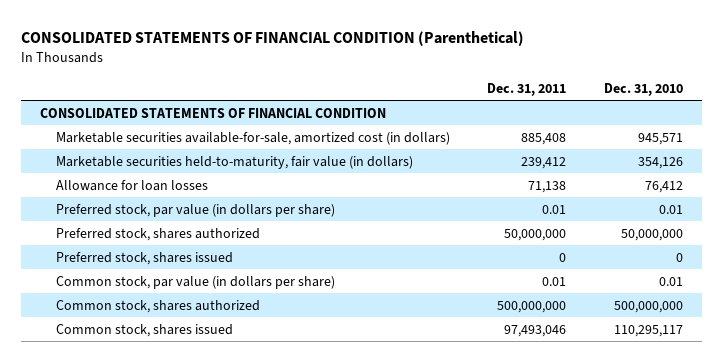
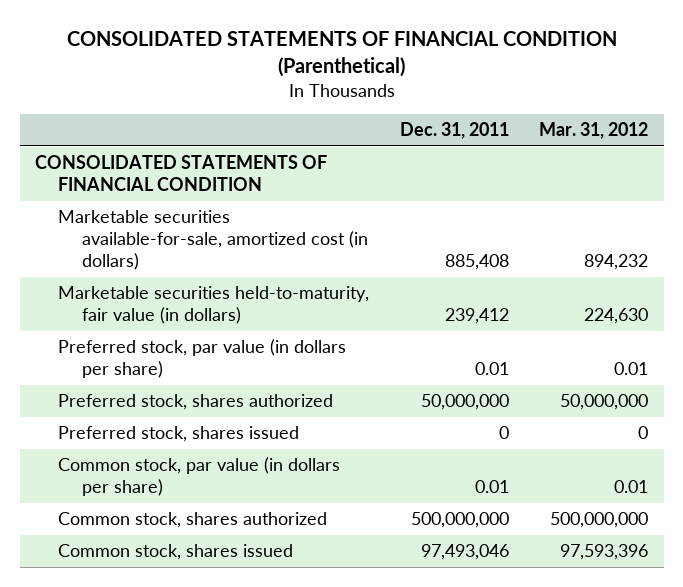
[604,82,684,96] Dec. 31, 2010 -> none
none -> [539,121,649,139] Mar. 31, 2012
[55,179,208,191] Allowance for loan losses -> none

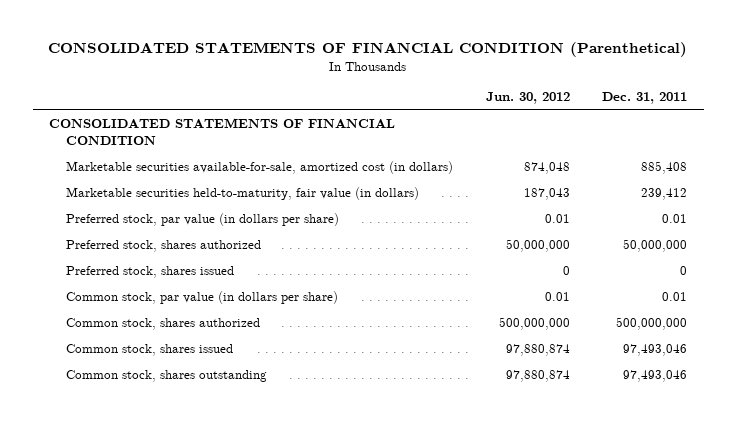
[539,121,649,139] Mar. 31, 2012 -> none
none -> [485,92,570,105] Jun. 30, 2012
none -> [65,370,267,383] Common stock, shares outstanding

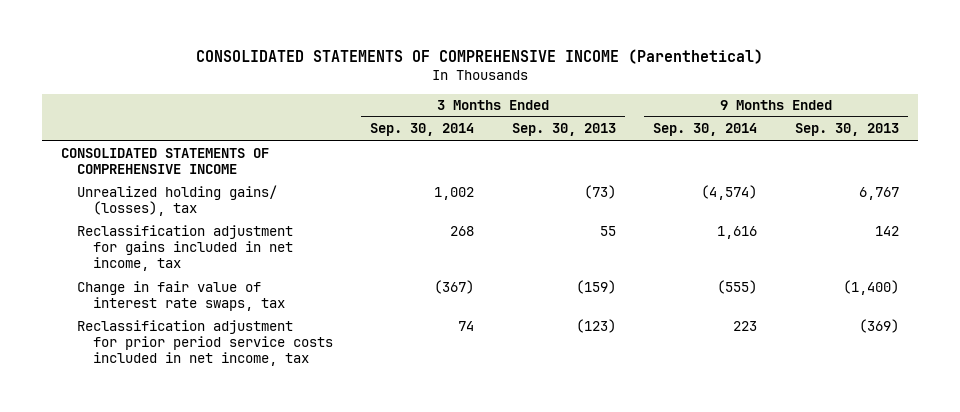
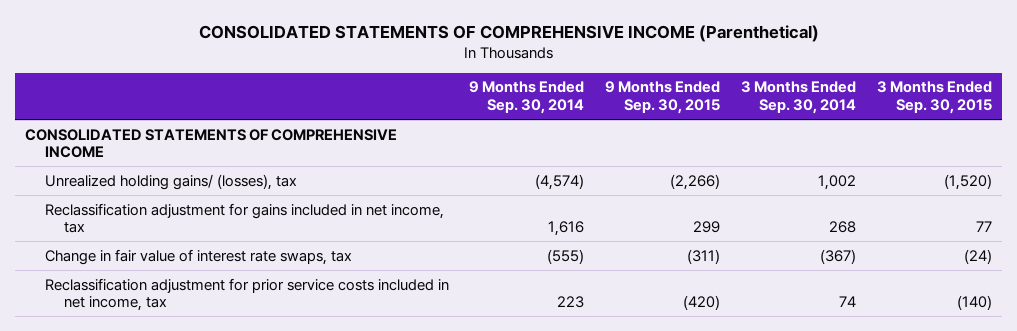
[511,123,616,137] Sep. 30, 2013 -> none
[794,123,899,137] Sep. 30, 2013 -> none
none -> [605,81,721,114] 9 Months Ended Sep. 30, 2015
none -> [876,81,992,114] 3 Months Ended Sep. 30, 2015
[76,319,333,366] Reclassification adjustment for prior period service costs included in net income, tax -> [44,277,449,312] Reclassification adjustment for prior service costs included in net income, tax

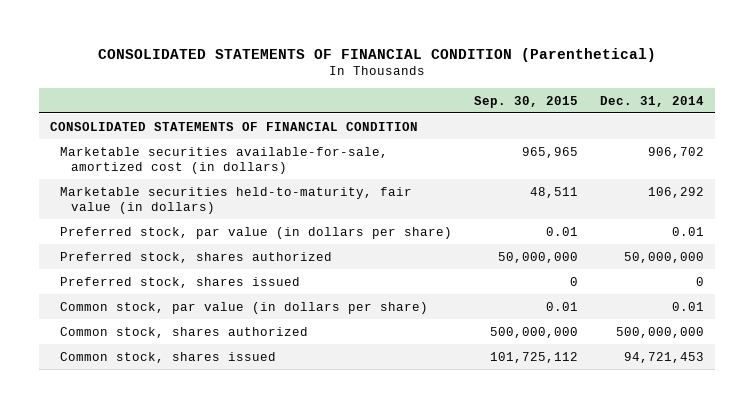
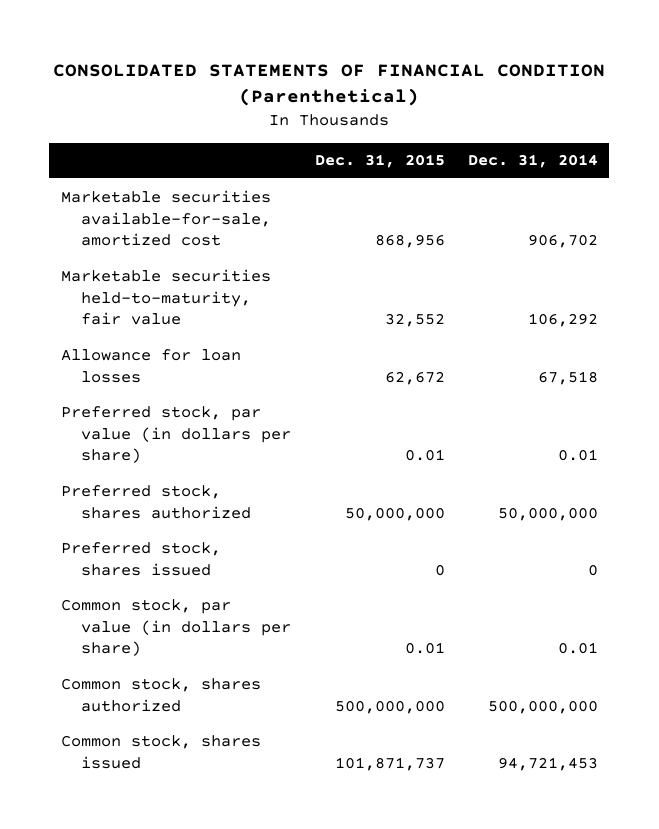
[474,95,579,108] Sep. 30, 2015 -> none
none -> [314,154,445,169] Dec. 31, 2015
[50,121,419,131] CONSOLIDATED STATEMENTS OF FINANCIAL CONDITION -> none
[60,146,389,175] Marketable securities available-for-sale, amortized cost (in dollars) -> [60,189,272,247] Marketable securities available-for-sale, amortized cost
[60,186,413,215] Marketable securities held-to-maturity, fair value (in dollars) -> [60,268,271,326] Marketable securities held-to-maturity, fair value
none -> [60,348,241,383] Allowance for loan losses

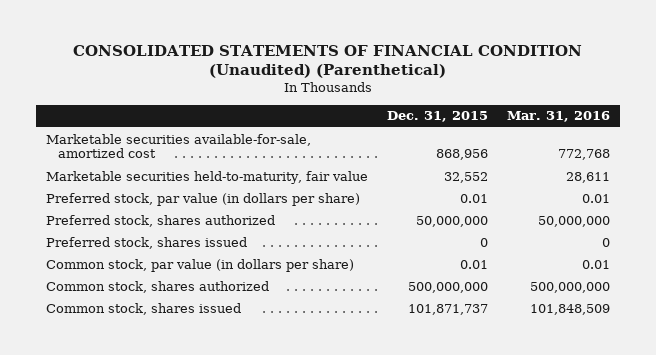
[53,63,606,107] CONSOLIDATED STATEMENTS OF FINANCIAL CONDITION (Parenthetical) -> [73,44,583,79] CONSOLIDATED STATEMENTS OF FINANCIAL CONDITION (Unaudited) (Parenthetical)
[467,154,598,169] Dec. 31, 2014 -> none
none -> [507,111,611,123] Mar. 31, 2016
[60,348,241,383] Allowance for loan losses -> none

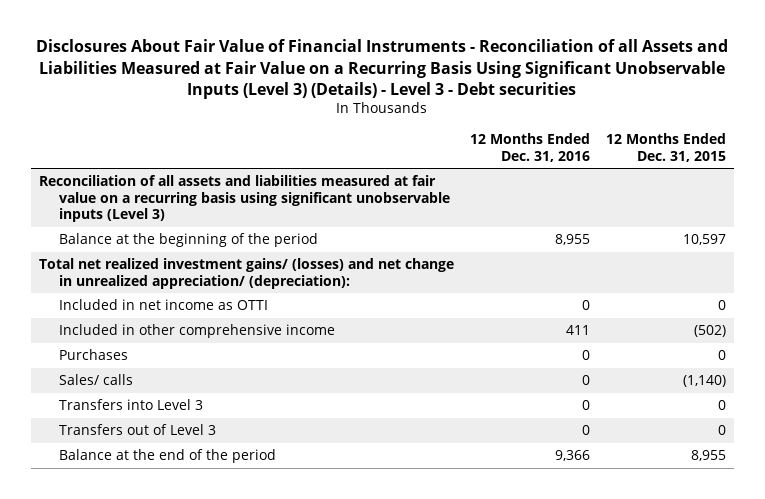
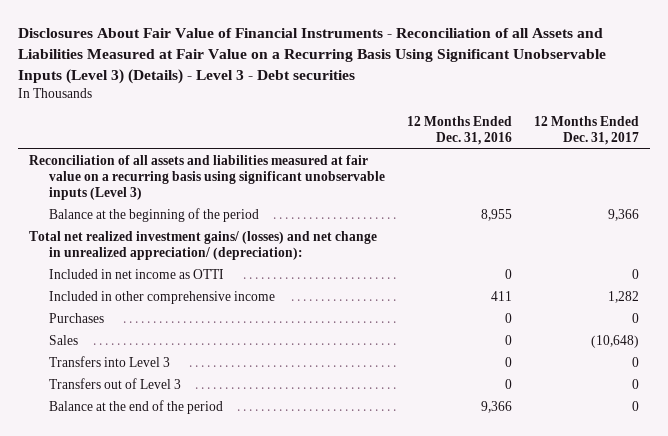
[605,133,726,162] 12 Months Ended Dec. 31, 2015 -> none
none -> [534,116,640,146] 12 Months Ended Dec. 31, 2017
[58,374,133,386] Sales/ calls -> [48,335,78,346] Sales

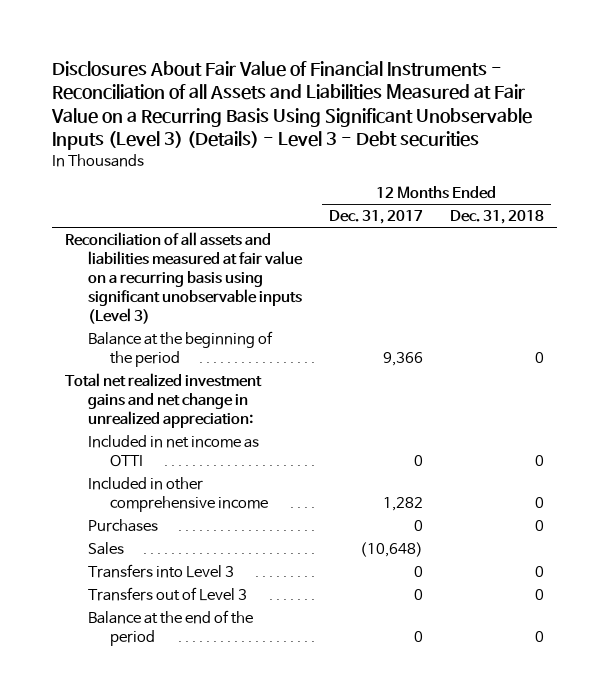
[406,116,512,146] 12 Months Ended Dec. 31, 2016 -> none
none -> [449,210,544,225] Dec. 31, 2018
[28,231,377,261] Total net realized investment gains/ (losses) and net change in unrealized appreciation/ (depreciation): -> [65,373,263,428] Total net realized investment gains and net change in unrealized appreciation:

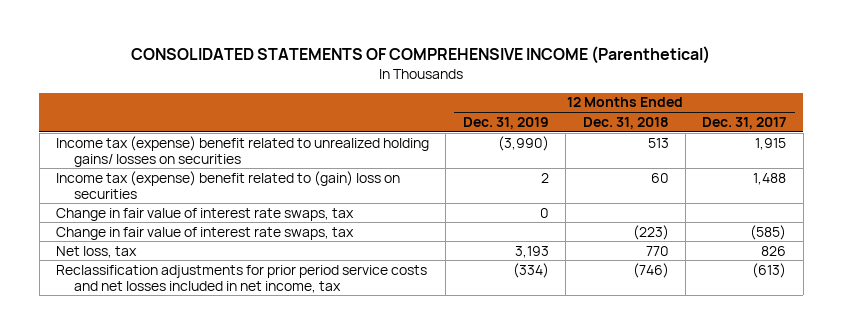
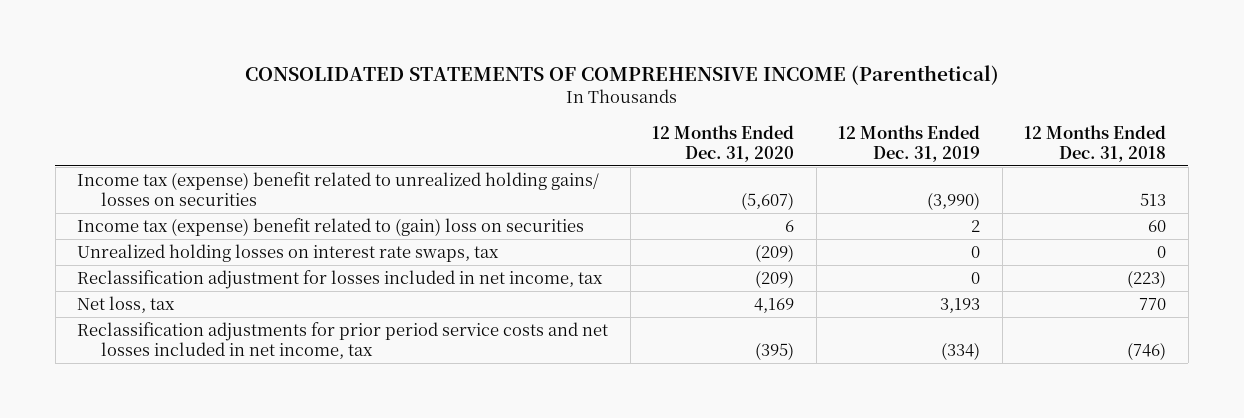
[702,116,787,129] Dec. 31, 2017 -> none
none -> [652,124,795,162] 12 Months Ended Dec. 31, 2020
[55,207,354,221] Change in fair value of interest rate swaps, tax -> none
[55,226,354,240] Change in fair value of interest rate swaps, tax -> none
none -> [77,243,500,262] Unrealized holding losses on interest rate swaps, tax
none -> [77,269,604,289] Reclassification adjustment for losses included in net income, tax

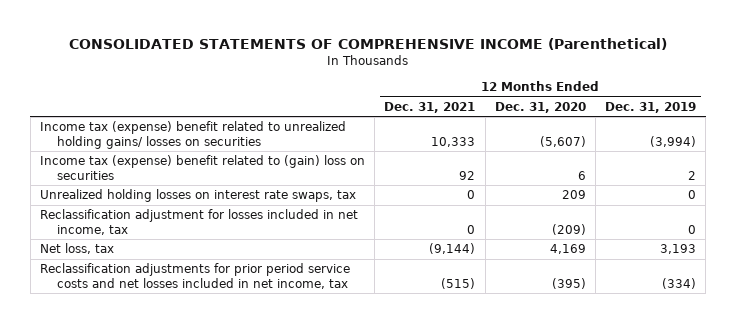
[1024,124,1167,162] 12 Months Ended Dec. 31, 2018 -> none
none -> [384,101,476,113] Dec. 31, 2021
[927,192,981,211] (3,990) -> [650,135,697,147] (3,994)
[755,243,795,262] (209) -> [561,190,586,200] 209

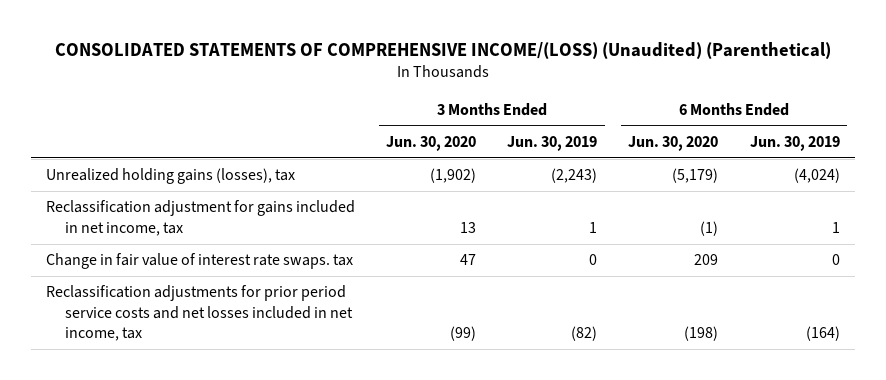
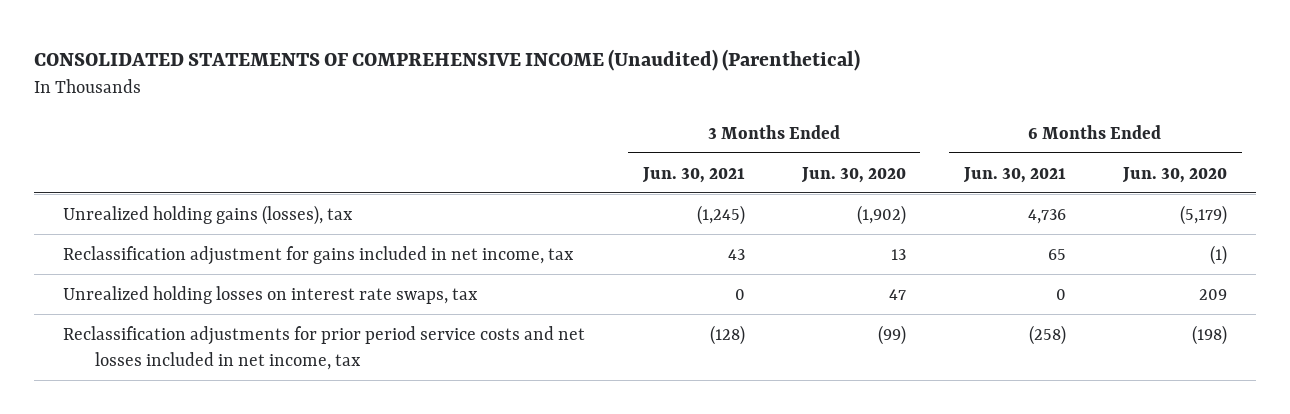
[54,41,831,59] CONSOLIDATED STATEMENTS OF COMPREHENSIVE INCOME/(LOSS) (Unaudited) (Parenthetical) -> [34,48,861,71] CONSOLIDATED STATEMENTS OF COMPREHENSIVE INCOME (Unaudited) (Parenthetical)
[507,136,598,152] Jun. 30, 2019 -> none
[749,136,840,152] Jun. 30, 2019 -> none
none -> [641,166,745,183] Jun. 30, 2021
none -> [962,166,1066,183] Jun. 30, 2021
[46,253,354,270] Change in fair value of interest rate swaps. tax -> [62,285,478,304] Unrealized holding losses on interest rate swaps, tax

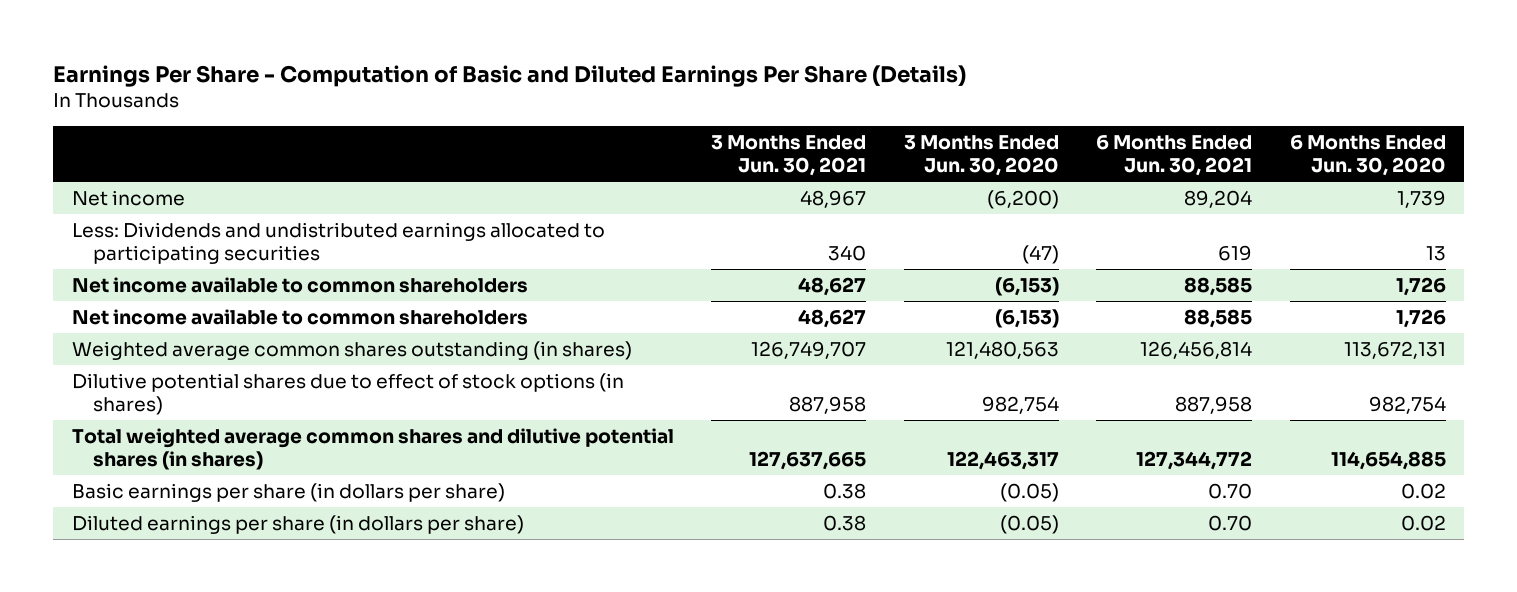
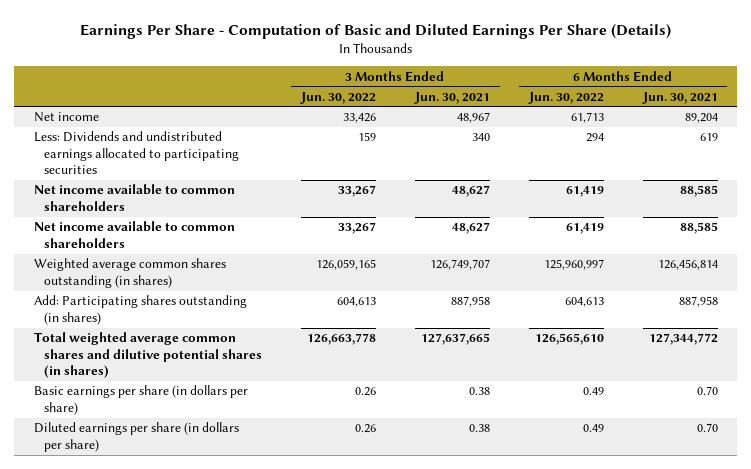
[903,134,1059,177] 3 Months Ended Jun. 30, 2020 -> none
[1289,134,1446,177] 6 Months Ended Jun. 30, 2020 -> none
none -> [299,91,376,104] Jun. 30, 2022
none -> [527,91,604,104] Jun. 30, 2022
[71,372,624,415] Dilutive potential shares due to effect of stock options (in shares) -> [33,295,247,325] Add: Participating shares outstanding (in shares)

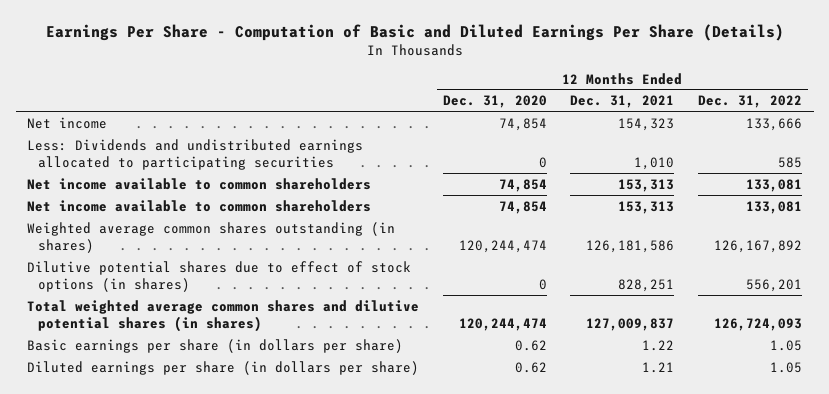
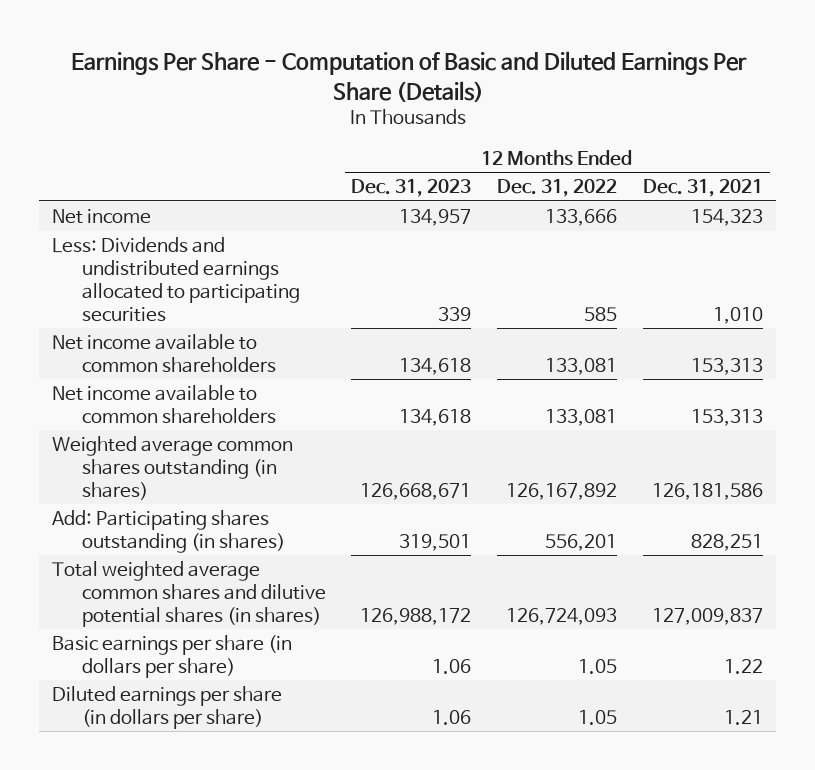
[442,95,547,109] Dec. 31, 2020 -> none
none -> [351,179,472,198] Dec. 31, 2023
[27,260,412,292] Dilutive potential shares due to effect of stock options (in shares) -> [51,510,285,553] Add: Participating shares outstanding (in shares)

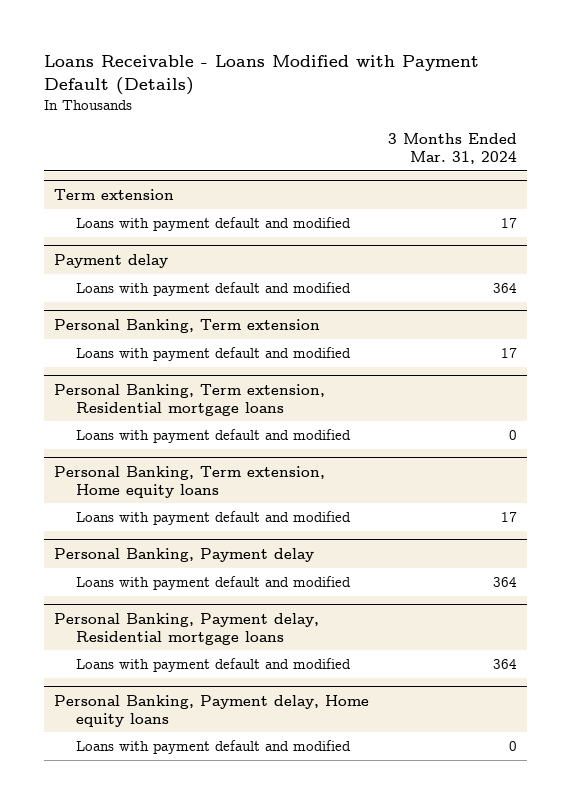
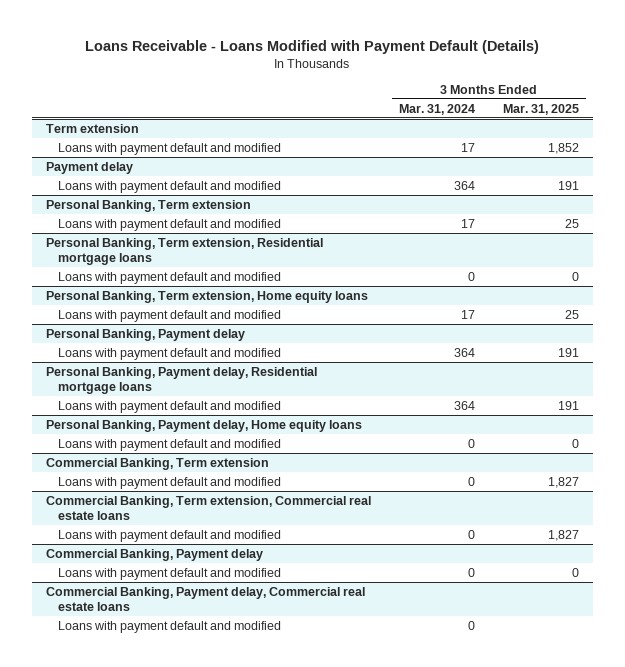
none -> [502,103,579,115] Mar. 31, 2025
none -> [45,457,269,470] Commercial Banking, Term extension
none -> [58,476,282,489] Loans with payment default and modified
none -> [45,495,371,521] Commercial Banking, Term extension, Commercial real estate loans
none -> [58,529,282,542] Loans with payment default and modified
none -> [45,548,263,561] Commercial Banking, Payment delay
none -> [58,567,282,580] Loans with payment default and modified
none -> [45,586,365,612] Commercial Banking, Payment delay, Commercial real estate loans
none -> [58,620,282,633] Loans with payment default and modified

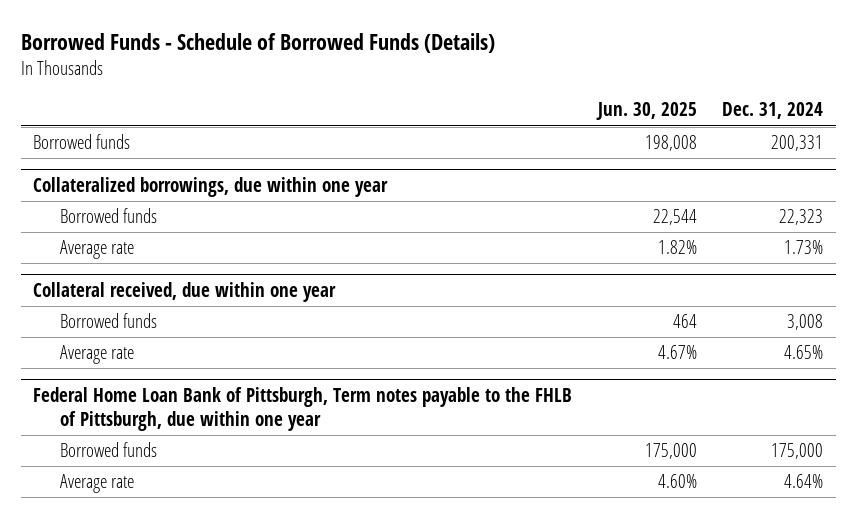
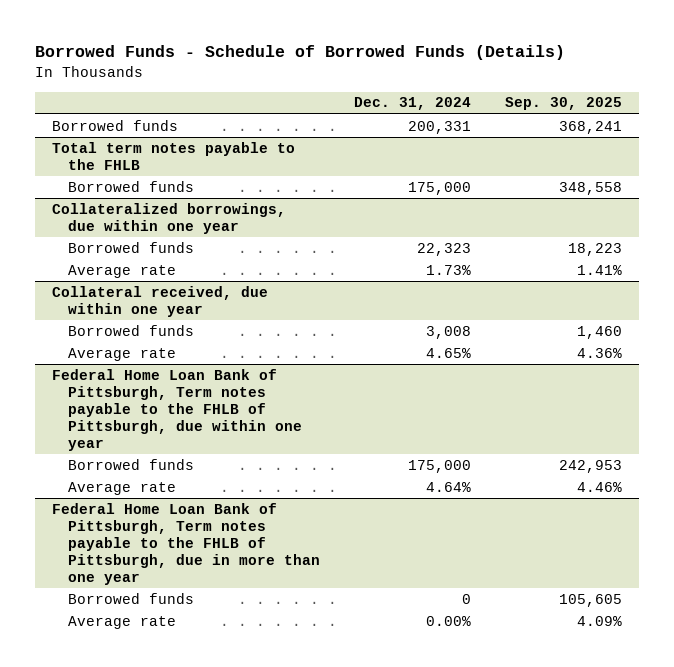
[595,102,697,121] Jun. 30, 2025 -> none
none -> [505,97,623,111] Sep. 30, 2025
none -> [51,141,295,170] Total term notes payable to the FHLB
none -> [68,180,195,192] Borrowed funds
none -> [51,502,321,586] Federal Home Loan Bank of Pittsburgh, Term notes payable to the FHLB of Pittsburgh, due in more than one year
none -> [68,592,195,604] Borrowed funds
none -> [68,615,177,629] Average rate

